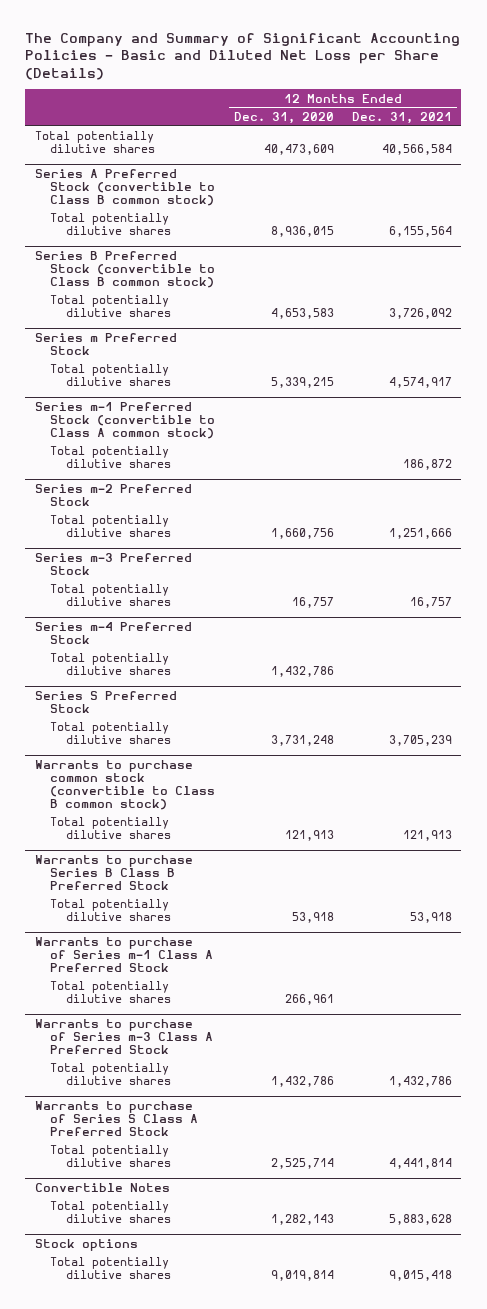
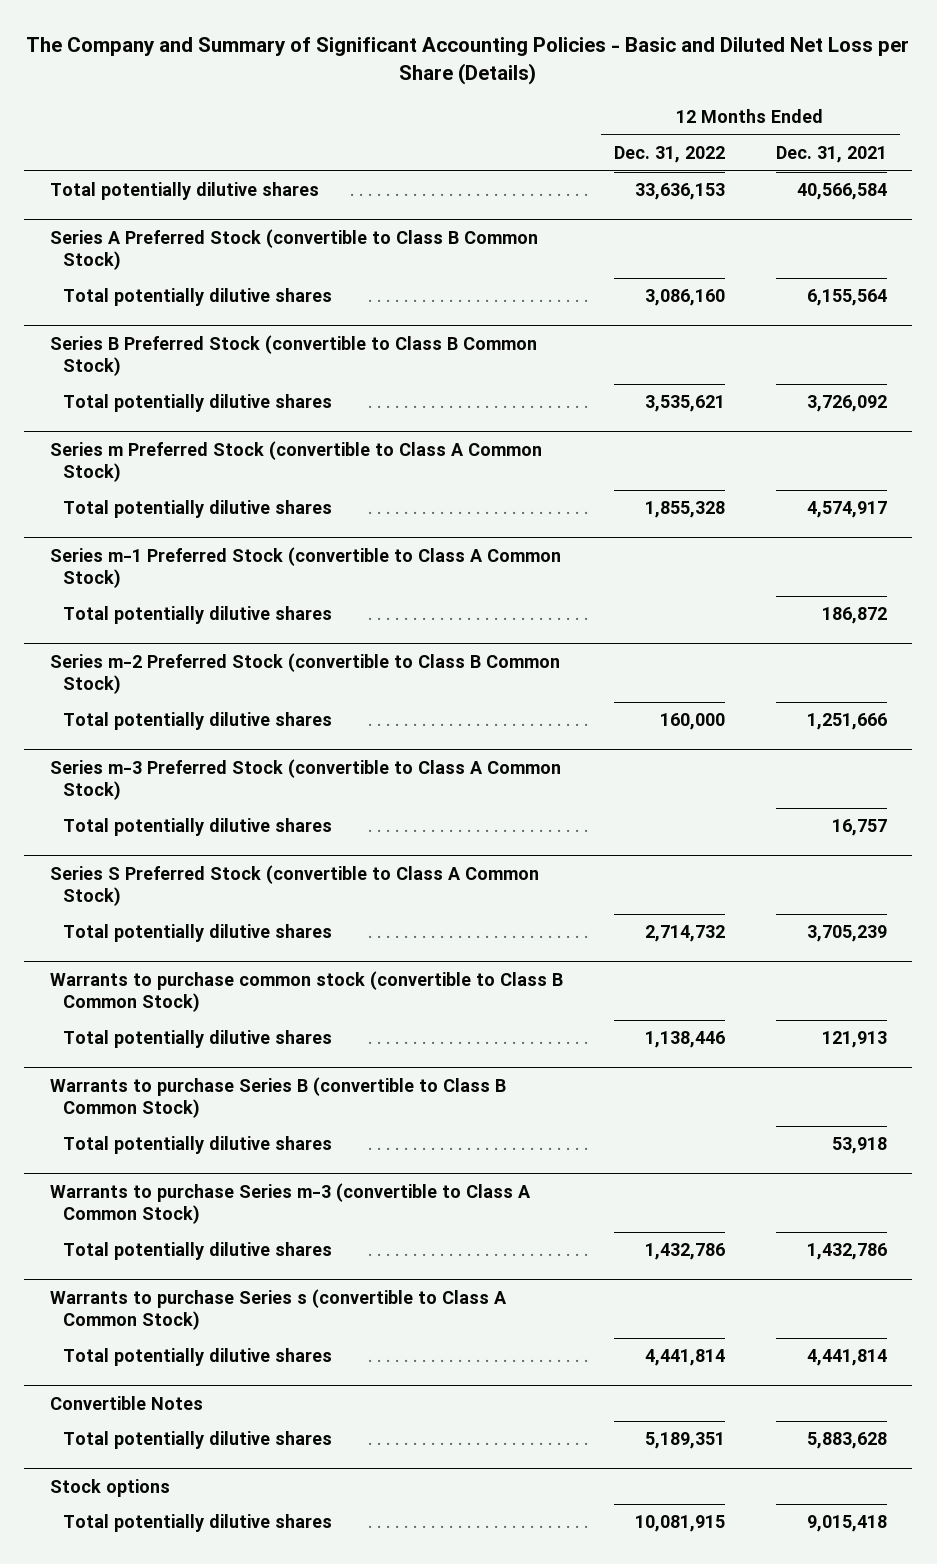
[233,111,334,124] Dec. 31, 2020 -> none
none -> [613,146,725,164] Dec. 31, 2022
[34,168,216,206] Series A Preferred Stock (convertible to Class B common stock) -> [49,228,538,271] Series A Preferred Stock (convertible to Class B Common Stock)
[34,250,216,288] Series B Preferred Stock (convertible to Class B common stock) -> [49,334,537,377] Series B Preferred Stock (convertible to Class B Common Stock)
[34,332,177,355] Series m Preferred Stock -> [49,440,542,483] Series m Preferred Stock (convertible to Class A Common Stock)
[34,401,216,439] Series m-1 Preferred Stock (convertible to Class A common stock) -> [49,546,561,589] Series m-1 Preferred Stock (convertible to Class A Common Stock)
[34,483,192,506] Series m-2 Preferred Stock -> [49,652,560,695] Series m-2 Preferred Stock (convertible to Class B Common Stock)
[34,552,192,575] Series m-3 Preferred Stock -> [49,758,561,801] Series m-3 Preferred Stock (convertible to Class A Common Stock)
[34,621,192,644] Series m-4 Preferred Stock -> none
[50,653,171,676] Total potentially dilutive shares -> none
[34,690,177,713] Series S Preferred Stock -> [49,864,539,907] Series S Preferred Stock (convertible to Class A Common Stock)
[34,759,216,810] Warrants to purchase common stock (convertible to Class B common stock) -> [49,970,563,1013] Warrants to purchase common stock (convertible to Class B Common Stock)
[34,854,193,890] Warrants to purchase Series B Class B Preferred Stock -> [49,1076,506,1119] Warrants to purchase Series B (convertible to Class B Common Stock)
[34,936,214,972] Warrants to purchase of Series m-1 Class A Preferred Stock -> none
[50,981,171,1004] Total potentially dilutive shares -> none
[34,1018,214,1054] Warrants to purchase of Series m-3 Class A Preferred Stock -> [49,1182,531,1225] Warrants to purchase Series m-3 (convertible to Class A Common Stock)
[34,1100,199,1136] Warrants to purchase of Series S Class A Preferred Stock -> [49,1288,507,1331] Warrants to purchase Series s (convertible to Class A Common Stock)

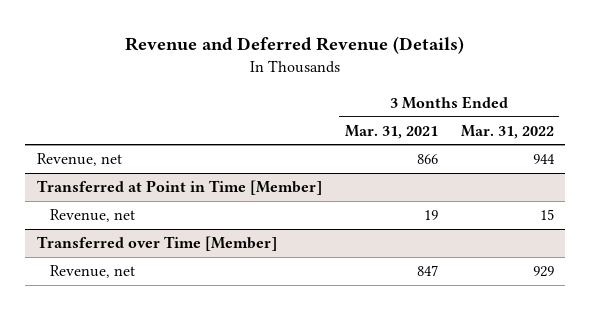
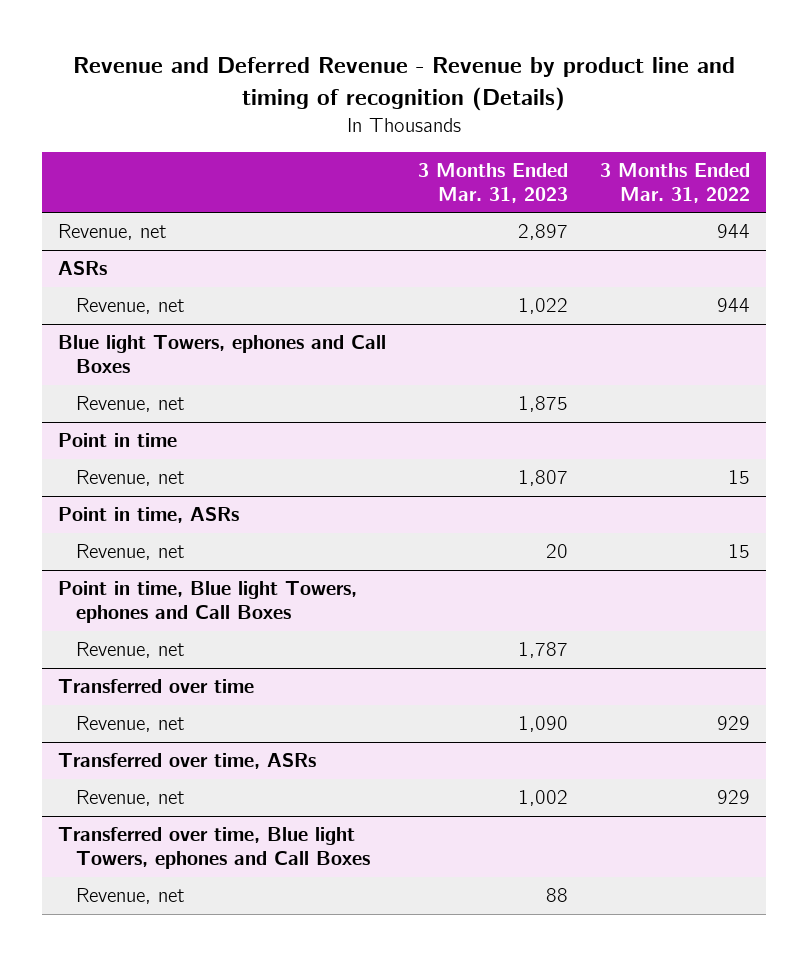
[125,36,465,55] Revenue and Deferred Revenue (Details) -> [72,57,735,111] Revenue and Deferred Revenue - Revenue by product line and timing of recognition (Details)
[344,124,438,139] Mar. 31, 2021 -> none
none -> [417,162,568,204] 3 Months Ended Mar. 31, 2023
none -> [58,261,108,276] ASRs
none -> [75,298,185,315] Revenue, net
none -> [58,335,387,374] Blue light Towers, ephones and Call Boxes
none -> [75,396,185,413] Revenue, net
[36,180,322,196] Transferred at Point in Time [Member] -> [58,433,178,448] Point in time
none -> [58,507,240,524] Point in time, ASRs
none -> [75,544,185,561] Revenue, net
none -> [58,581,358,624] Point in time, Blue light Towers, ephones and Call Boxes
none -> [75,642,185,659] Revenue, net
[36,236,277,252] Transferred over Time [Member] -> [58,679,255,694] Transferred over time
none -> [58,753,317,770] Transferred over time, ASRs
none -> [75,790,185,807] Revenue, net
none -> [58,827,370,870] Transferred over time, Blue light Towers, ephones and Call Boxes
none -> [75,888,185,905] Revenue, net

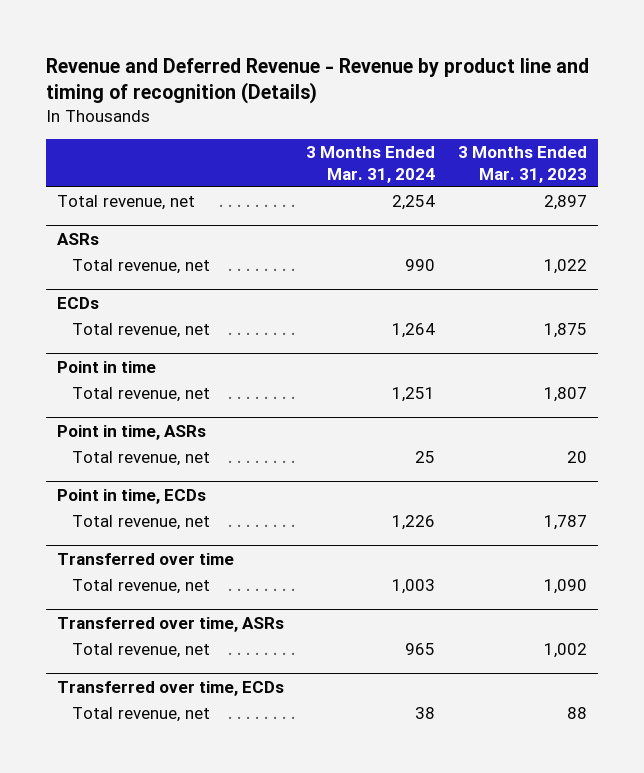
[599,162,750,204] 3 Months Ended Mar. 31, 2022 -> none
none -> [306,146,436,183] 3 Months Ended Mar. 31, 2024
[58,224,168,241] Revenue, net -> [57,195,196,211] Total revenue, net
[58,335,387,374] Blue light Towers, ephones and Call Boxes -> none
[75,298,185,315] Revenue, net -> [72,259,211,275] Total revenue, net
none -> [57,296,100,309] ECDs
[75,396,185,413] Revenue, net -> [72,323,211,339] Total revenue, net
[75,470,185,487] Revenue, net -> [72,387,211,403] Total revenue, net
[58,581,358,624] Point in time, Blue light Towers, ephones and Call Boxes -> none
[75,544,185,561] Revenue, net -> [72,451,211,467] Total revenue, net
none -> [57,488,207,504] Point in time, ECDs
[75,642,185,659] Revenue, net -> [72,515,211,531] Total revenue, net
[75,716,185,733] Revenue, net -> [72,579,211,595] Total revenue, net
[58,827,370,870] Transferred over time, Blue light Towers, ephones and Call Boxes -> none
[75,790,185,807] Revenue, net -> [72,643,211,659] Total revenue, net
none -> [57,680,285,696] Transferred over time, ECDs
[75,888,185,905] Revenue, net -> [72,707,211,723] Total revenue, net

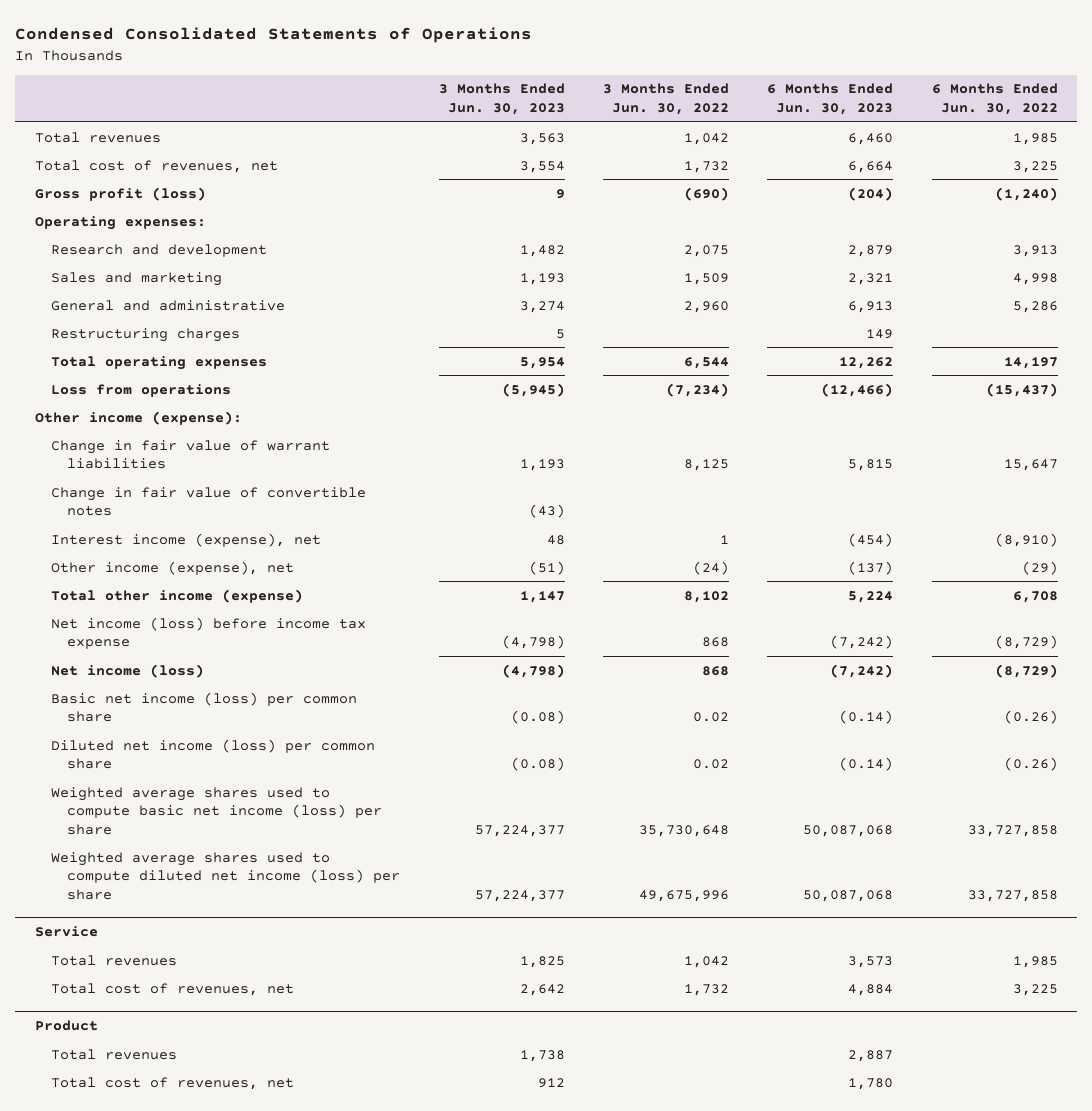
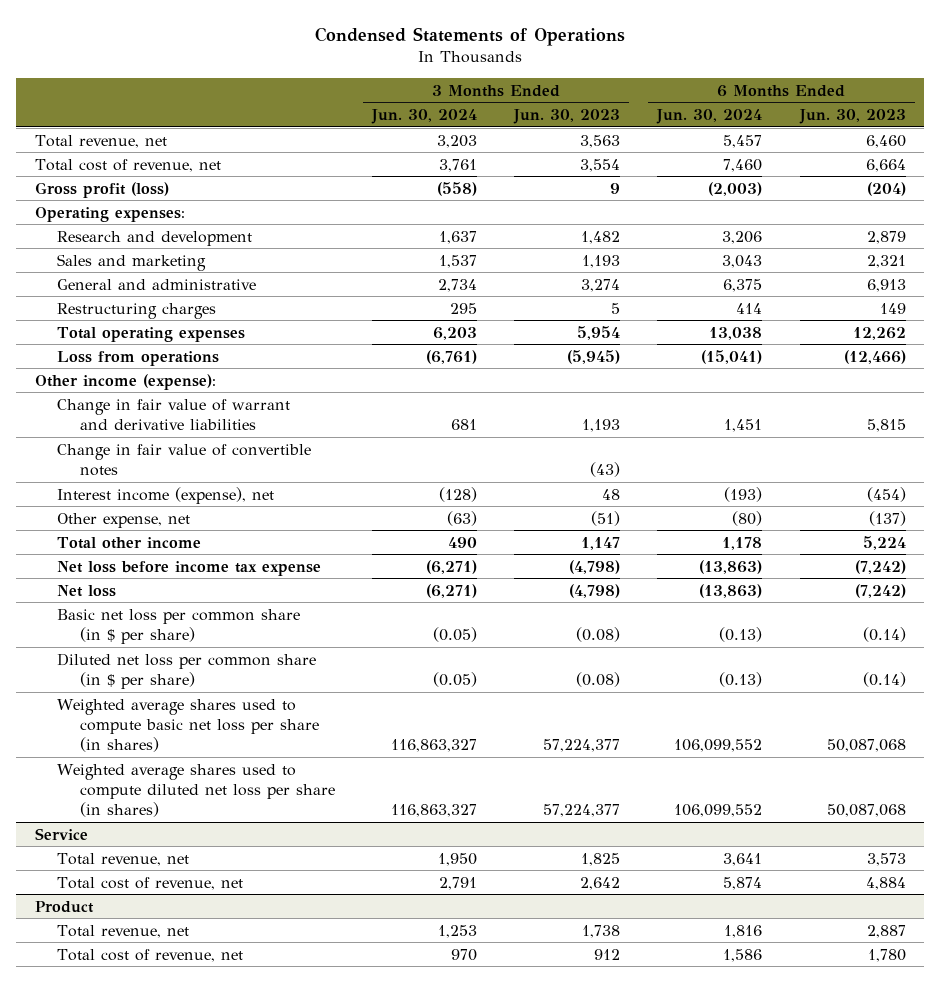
[15,27,533,44] Condensed Consolidated Statements of Operations -> [315,26,626,46] Condensed Statements of Operations
[603,83,730,115] 3 Months Ended Jun. 30, 2022 -> none
[931,83,1058,115] 6 Months Ended Jun. 30, 2022 -> none
none -> [371,109,478,125] Jun. 30, 2024
none -> [656,109,763,125] Jun. 30, 2024
[34,131,161,143] Total revenues -> [34,134,167,148] Total revenue, net
[34,159,278,173] Total cost of revenues, net -> [34,158,221,172] Total cost of revenue, net
[50,439,330,470] Change in fair value of warrant liabilities -> [57,398,291,430] Change in fair value of warrant and derivative liabilities
[50,560,294,575] Other income (expense), net -> [57,512,191,528] Other expense, net
[50,588,303,603] Total other income (expense) -> [57,536,202,549] Total other income
[50,616,366,650] Net income (loss) before income tax expense -> [57,560,322,576] Net loss before income tax expense
[50,663,204,678] Net income (loss) -> [57,584,117,597] Net loss
[50,691,357,723] Basic net income (loss) per common share -> [57,608,301,644] Basic net loss per common share (in $ per share)
[50,738,375,770] Diluted net income (loss) per common share -> [57,652,317,689] Diluted net loss per common share (in $ per share)
[50,786,383,835] Weighted average shares used to compute basic net income (loss) per share -> [57,698,319,753] Weighted average shares used to compute basic net loss per share (in shares)
[50,851,401,900] Weighted average shares used to compute diluted net income (loss) per share -> [57,763,335,818] Weighted average shares used to compute diluted net loss per share (in shares)
[50,954,177,966] Total revenues -> [57,852,190,866] Total revenue, net
[50,982,294,996] Total cost of revenues, net -> [57,876,244,890] Total cost of revenue, net
[50,1048,177,1060] Total revenues -> [57,924,190,938] Total revenue, net
[50,1076,294,1090] Total cost of revenues, net -> [57,948,244,962] Total cost of revenue, net

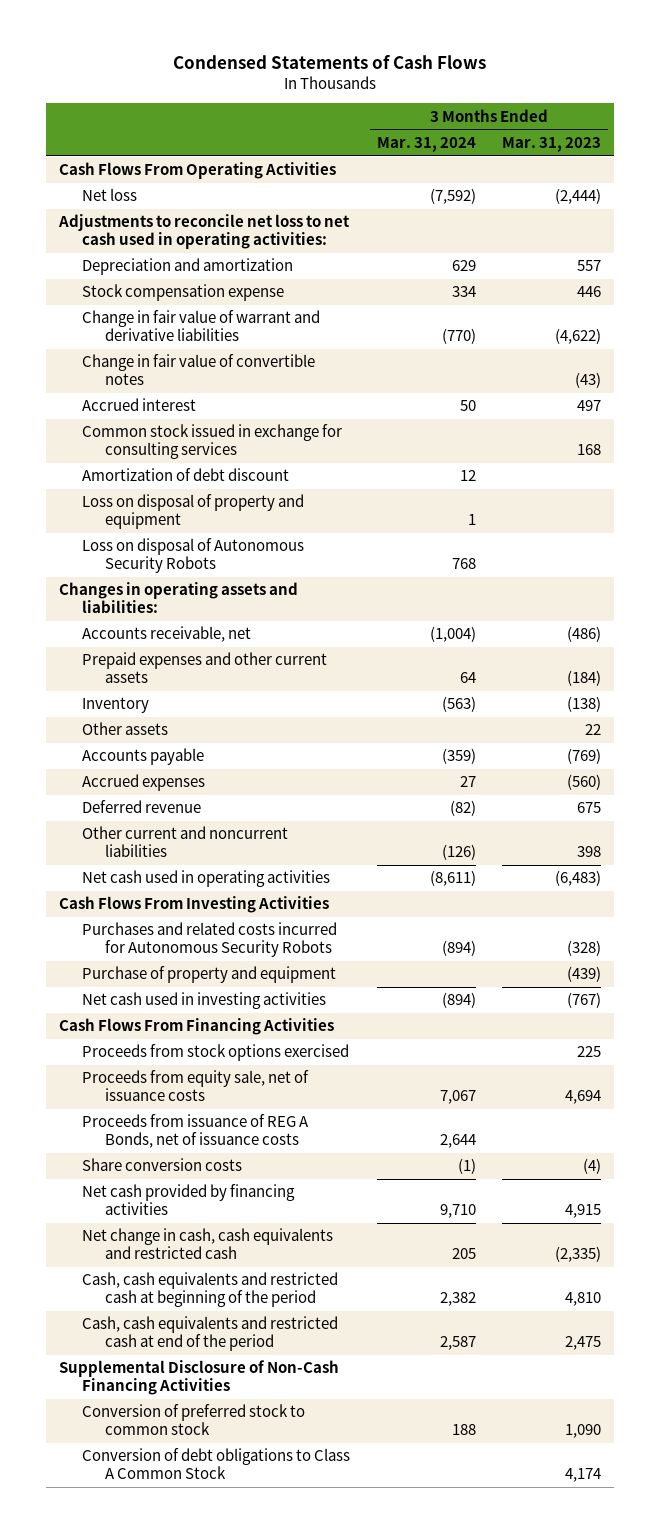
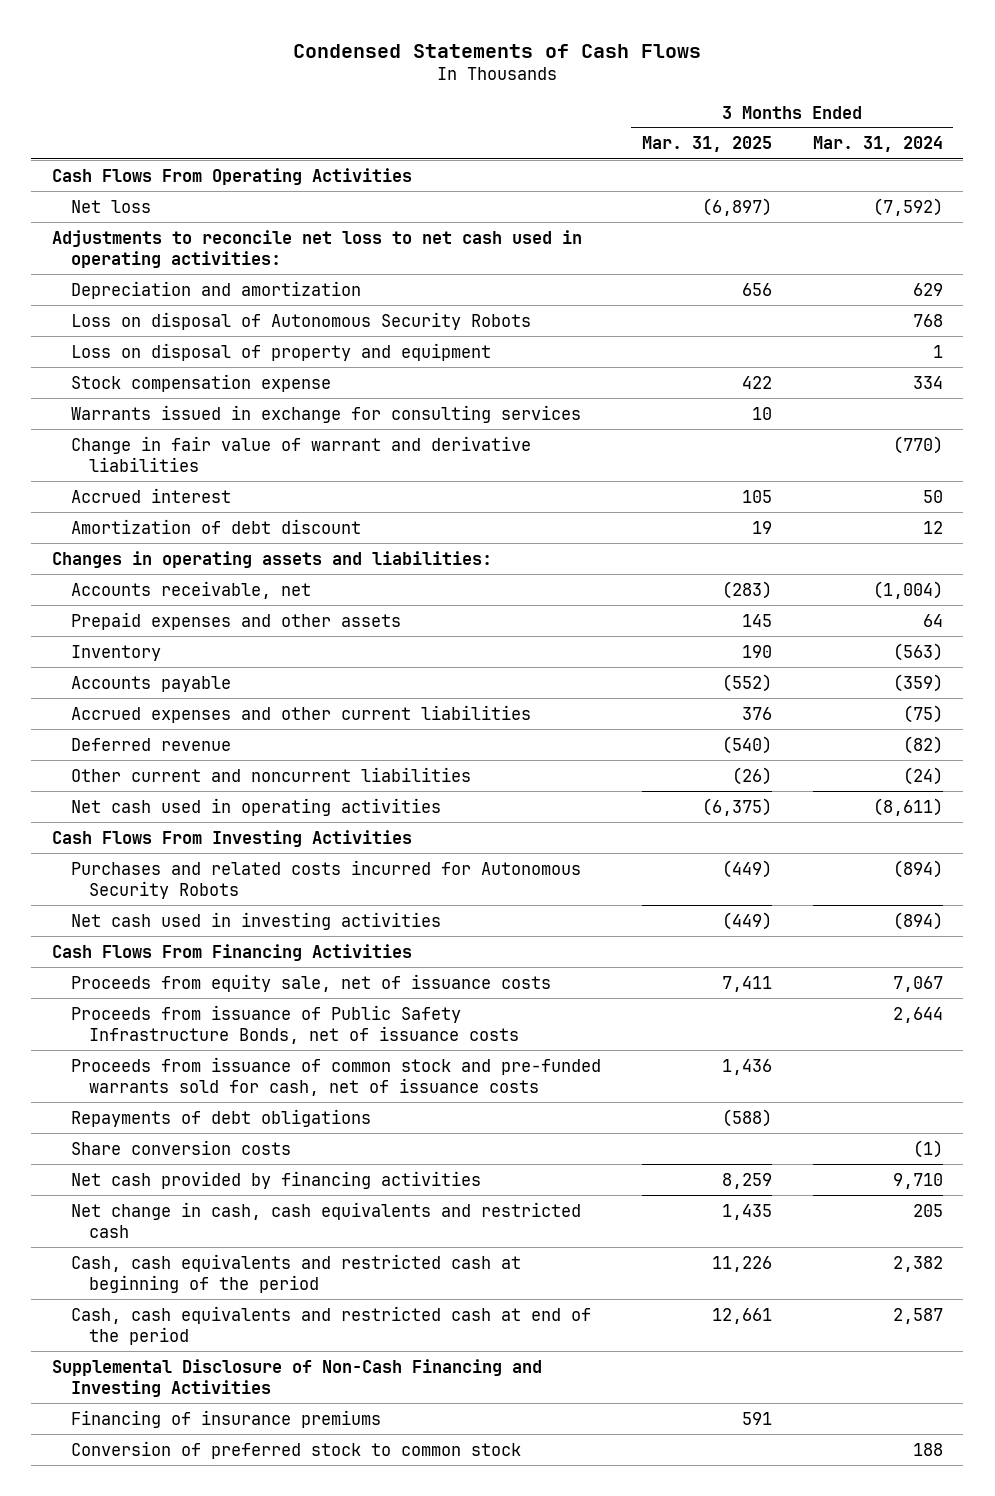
[502,137,602,153] Mar. 31, 2023 -> none
none -> [641,136,772,153] Mar. 31, 2025
[81,538,304,573] Loss on disposal of Autonomous Security Robots -> [70,311,531,330] Loss on disposal of Autonomous Security Robots
[81,494,304,529] Loss on disposal of property and equipment -> [70,342,491,361] Loss on disposal of property and equipment
none -> [70,404,581,423] Warrants issued in exchange for consulting services
[81,354,315,385] Change in fair value of convertible notes -> none
[81,424,342,459] Common stock issued in exchange for consulting services -> none
[81,652,327,683] Prepaid expenses and other current assets -> [70,611,401,630] Prepaid expenses and other assets
[81,722,168,736] Other assets -> none
[81,774,205,792] Accrued expenses -> none
none -> [70,704,531,723] Accrued expenses and other current liabilities
[441,843,476,860] (126) -> [902,766,943,785] (24)
[81,966,336,984] Purchase of property and equipment -> none
[81,1044,349,1062] Proceeds from stock options exercised -> none
[81,1114,309,1148] Proceeds from issuance of REG A Bonds, net of issuance costs -> [70,1004,520,1044] Proceeds from issuance of Public Safety Infrastructure Bonds, net of issuance costs
none -> [70,1056,601,1096] Proceeds from issuance of common stock and pre-funded warrants sold for cash, net of issuance costs
none -> [70,1108,371,1127] Repayments of debt obligations
[58,1360,339,1395] Supplemental Disclosure of Non-Cash Financing Activities -> [51,1358,542,1397] Supplemental Disclosure of Non-Cash Financing and Investing Activities
none -> [70,1409,381,1428] Financing of insurance premiums
[81,1448,350,1479] Conversion of debt obligations to Class A Common Stock -> none

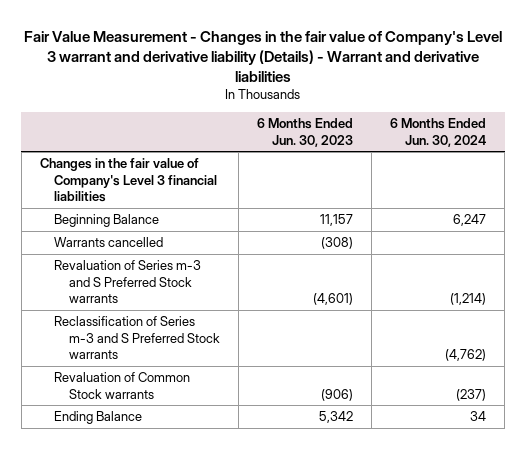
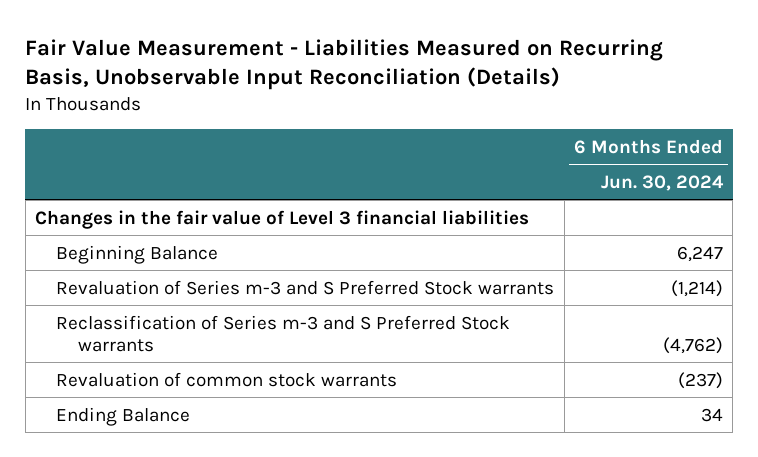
[24,30,503,82] Fair Value Measurement - Changes in the fair value of Company's Level 3 warrant and derivative liability (Details) - Warrant and derivative liabilities -> [25,38,664,91] Fair Value Measurement - Liabilities Measured on Recurring Basis, Unobservable Input Reconciliation (Details)
[256,118,353,147] 6 Months Ended Jun. 30, 2023 -> none
[40,158,218,203] Changes in the fair value of Company's Level 3 financial liabilities -> [35,209,530,229] Changes in the fair value of Level 3 financial liabilities
[54,237,164,248] Warrants cancelled -> none
[54,372,191,399] Revaluation of Common Stock warrants -> [56,371,398,387] Revaluation of common stock warrants

